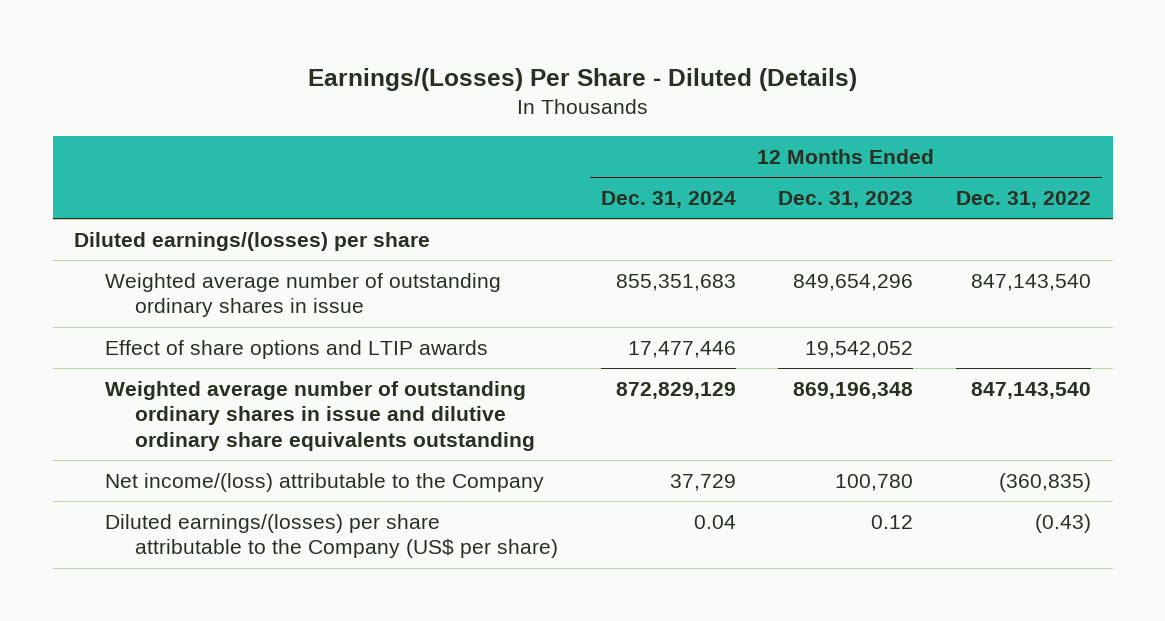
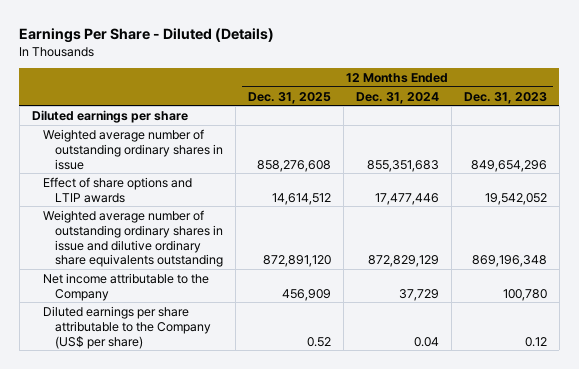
[307,67,857,91] Earnings/(Losses) Per Share - Diluted (Details) -> [19,27,275,43] Earnings Per Share - Diluted (Details)
[956,191,1092,209] Dec. 31, 2022 -> none
none -> [247,91,331,104] Dec. 31, 2025
[74,232,431,252] Diluted earnings/(losses) per share -> [31,109,188,123] Diluted earnings per share
[104,473,544,493] Net income/(loss) attributable to the Company -> [43,272,210,301] Net income attributable to the Company
[104,514,558,559] Diluted earnings/(losses) per share attributable to the Company (US$ per share) -> [43,305,211,349] Diluted earnings per share attributable to the Company (US$ per share)

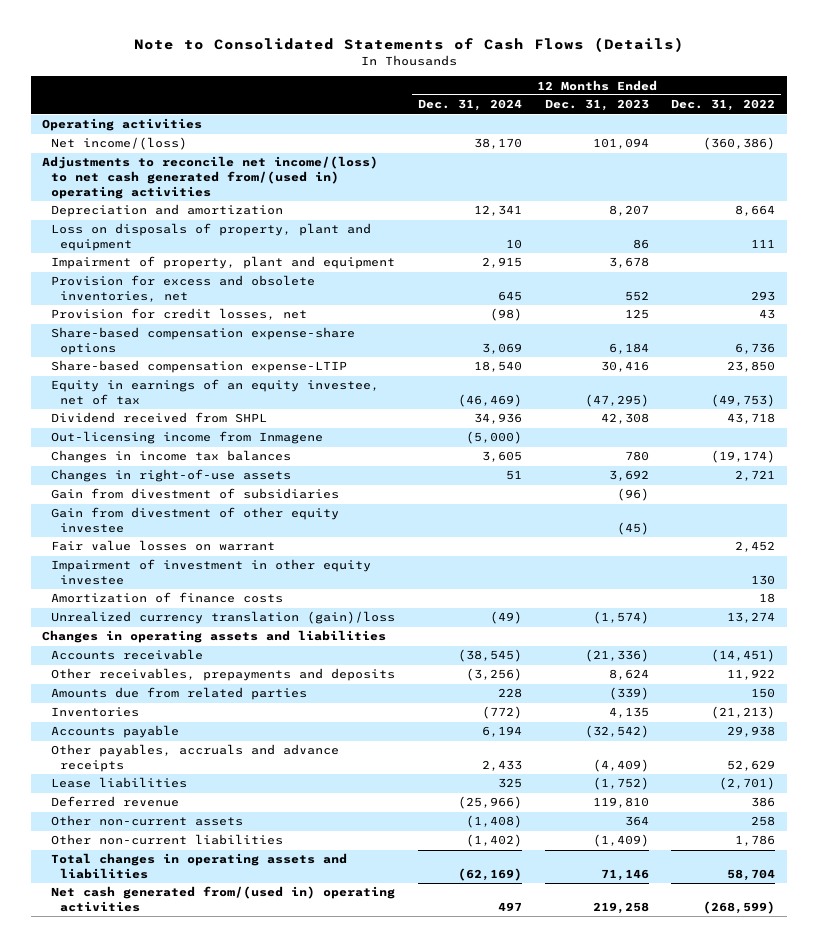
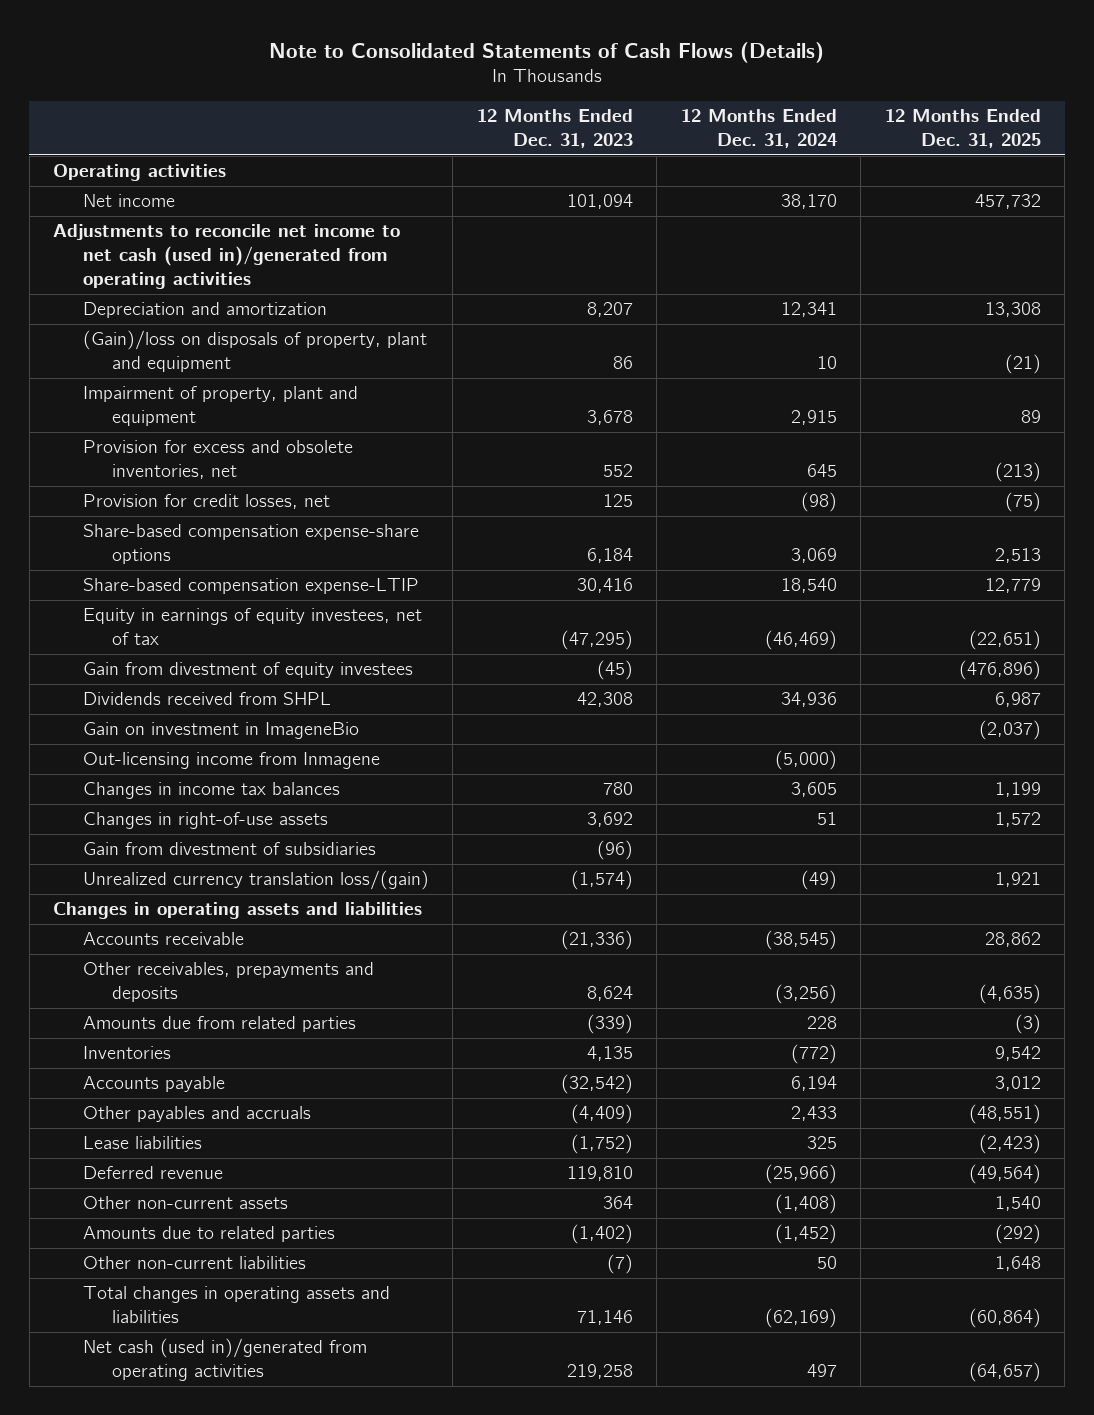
[671,99,776,112] Dec. 31, 2022 -> none
none -> [884,109,1041,149] 12 Months Ended Dec. 31, 2025
[51,137,188,151] Net income/(loss) -> [82,194,175,208] Net income
[42,156,379,200] Adjustments to reconcile net income/(loss) to net cash generated from/(used in) operating activities -> [53,224,401,290] Adjustments to reconcile net income to net cash (used in)/generated from operating activities
[51,223,372,252] Loss on disposals of property, plant and equipment -> [82,330,427,373] (Gain)/loss on disposals of property, plant and equipment
[51,379,380,406] Equity in earnings of an equity investee, net of tax -> [82,608,422,646] Equity in earnings of equity investees, net of tax
none -> [82,662,413,679] Gain from divestment of equity investees
[51,412,268,424] Dividend received from SHPL -> [82,692,331,706] Dividends received from SHPL
none -> [82,722,359,740] Gain on investment in ImageneBio
[51,507,340,534] Gain from divestment of other equity investee -> none
[51,540,276,552] Fair value losses on warrant -> none
[51,559,372,586] Impairment of investment in other equity investee -> none
[51,592,284,604] Amortization of finance costs -> none
[51,611,396,625] Unrealized currency translation (gain)/loss -> [82,870,429,891] Unrealized currency translation loss/(gain)
[51,744,340,773] Other payables, accruals and advance receipts -> [82,1106,311,1123] Other payables and accruals
none -> [82,1226,335,1243] Amounts due to related parties
[465,834,522,848] (1,402) -> [816,1256,837,1270] 50
[592,834,649,848] (1,409) -> [606,1254,633,1275] (7)
[51,886,396,913] Net cash generated from/(used in) operating activities -> [82,1338,367,1382] Net cash (used in)/generated from operating activities

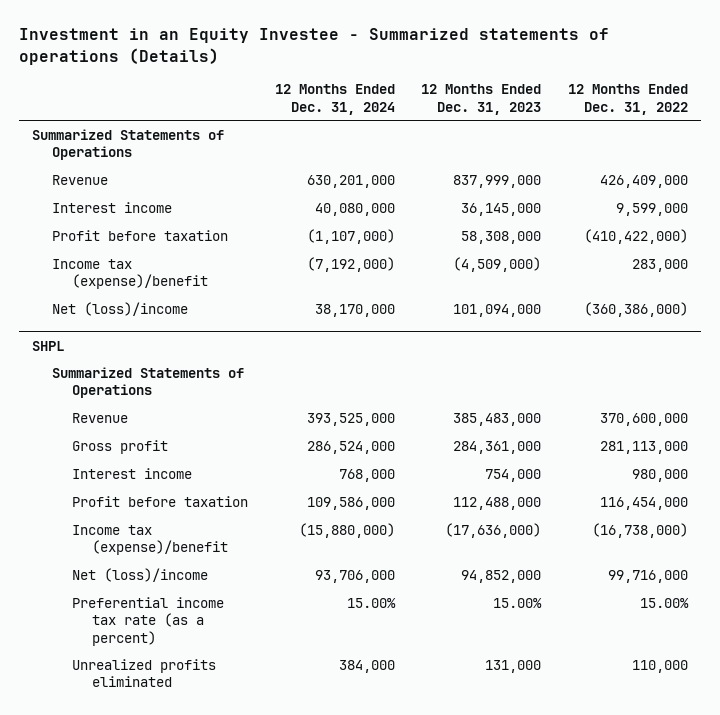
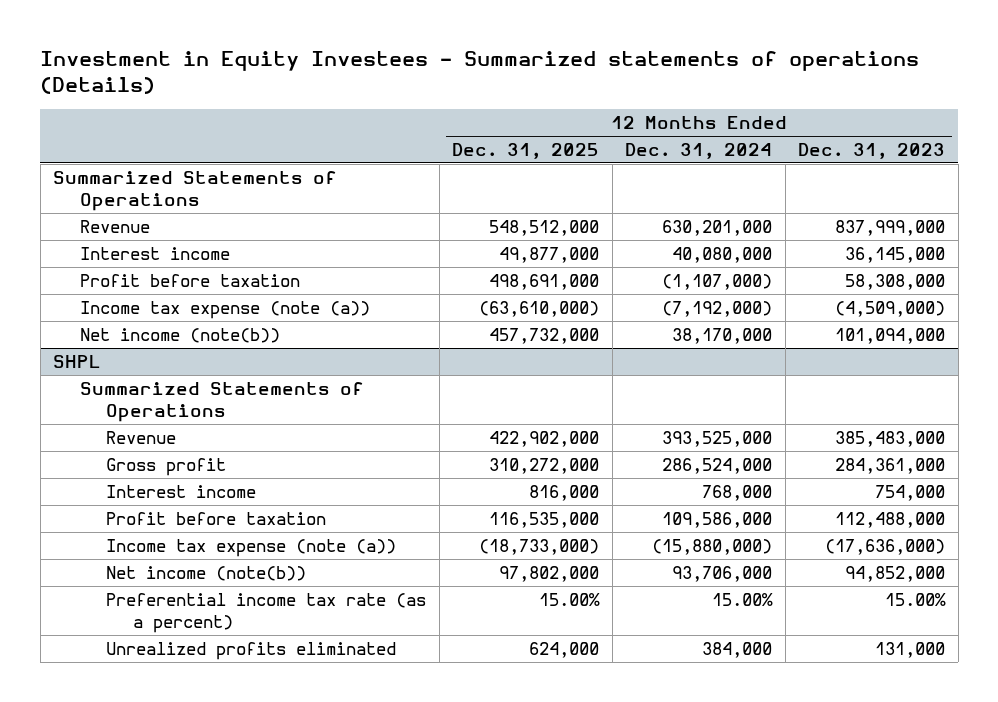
[19,28,610,65] Investment in an Equity Investee - Summarized statements of operations (Details) -> [40,51,920,95] Investment in Equity Investees - Summarized statements of operations (Details)
[567,84,688,115] 12 Months Ended Dec. 31, 2022 -> none
none -> [452,142,600,159] Dec. 31, 2025
[52,258,209,290] Income tax (expense)/benefit -> [79,300,370,319] Income tax expense (note (a))
[52,301,189,316] Net (loss)/income -> [79,327,280,343] Net income (note(b))
[72,524,229,556] Income tax (expense)/benefit -> [106,538,397,557] Income tax expense (note (a))
[72,567,209,582] Net (loss)/income -> [106,565,307,581] Net income (note(b))

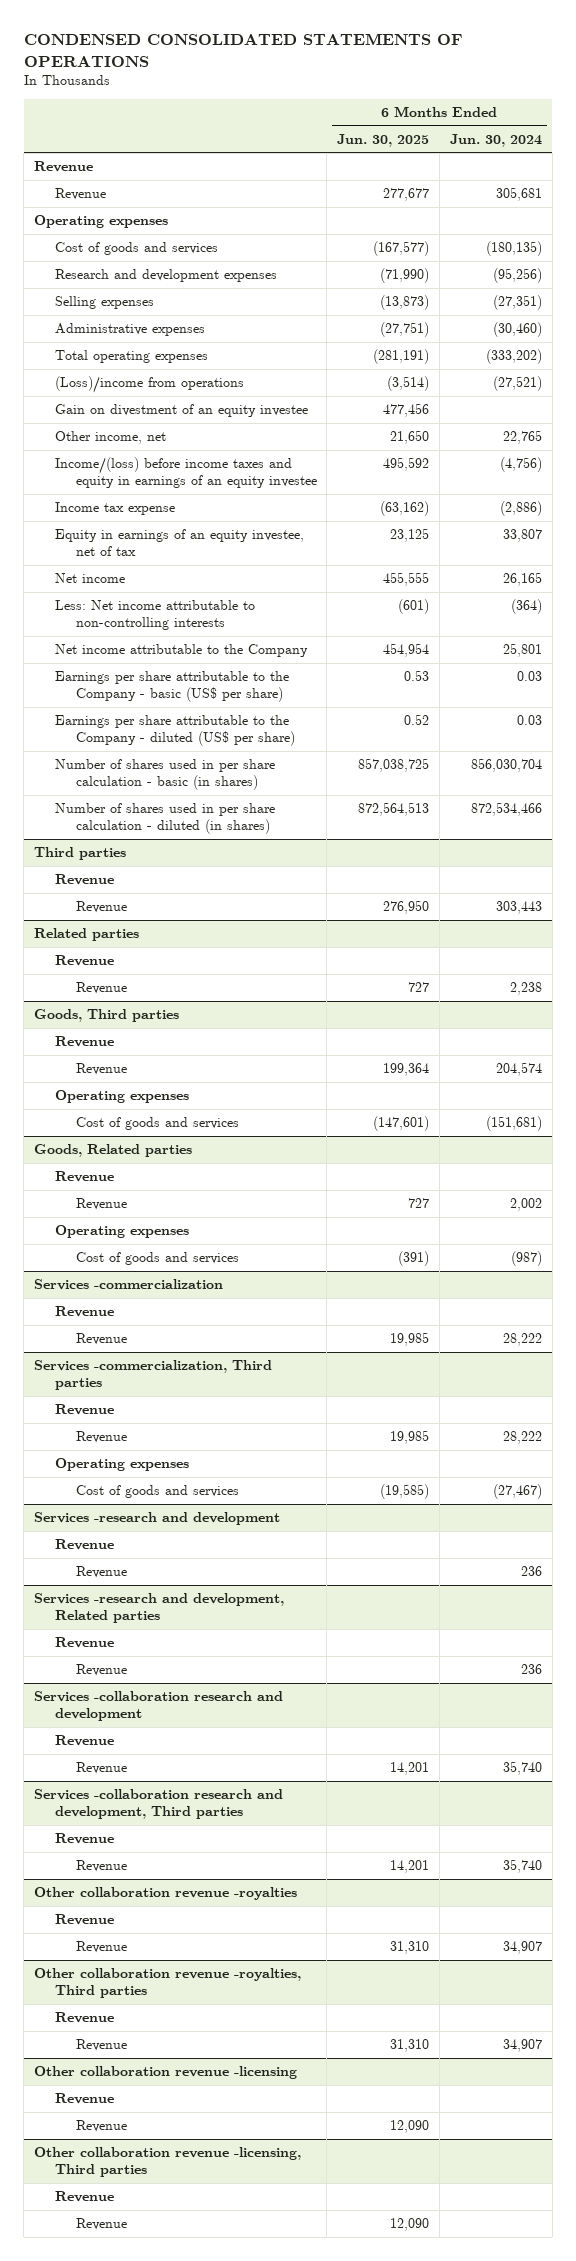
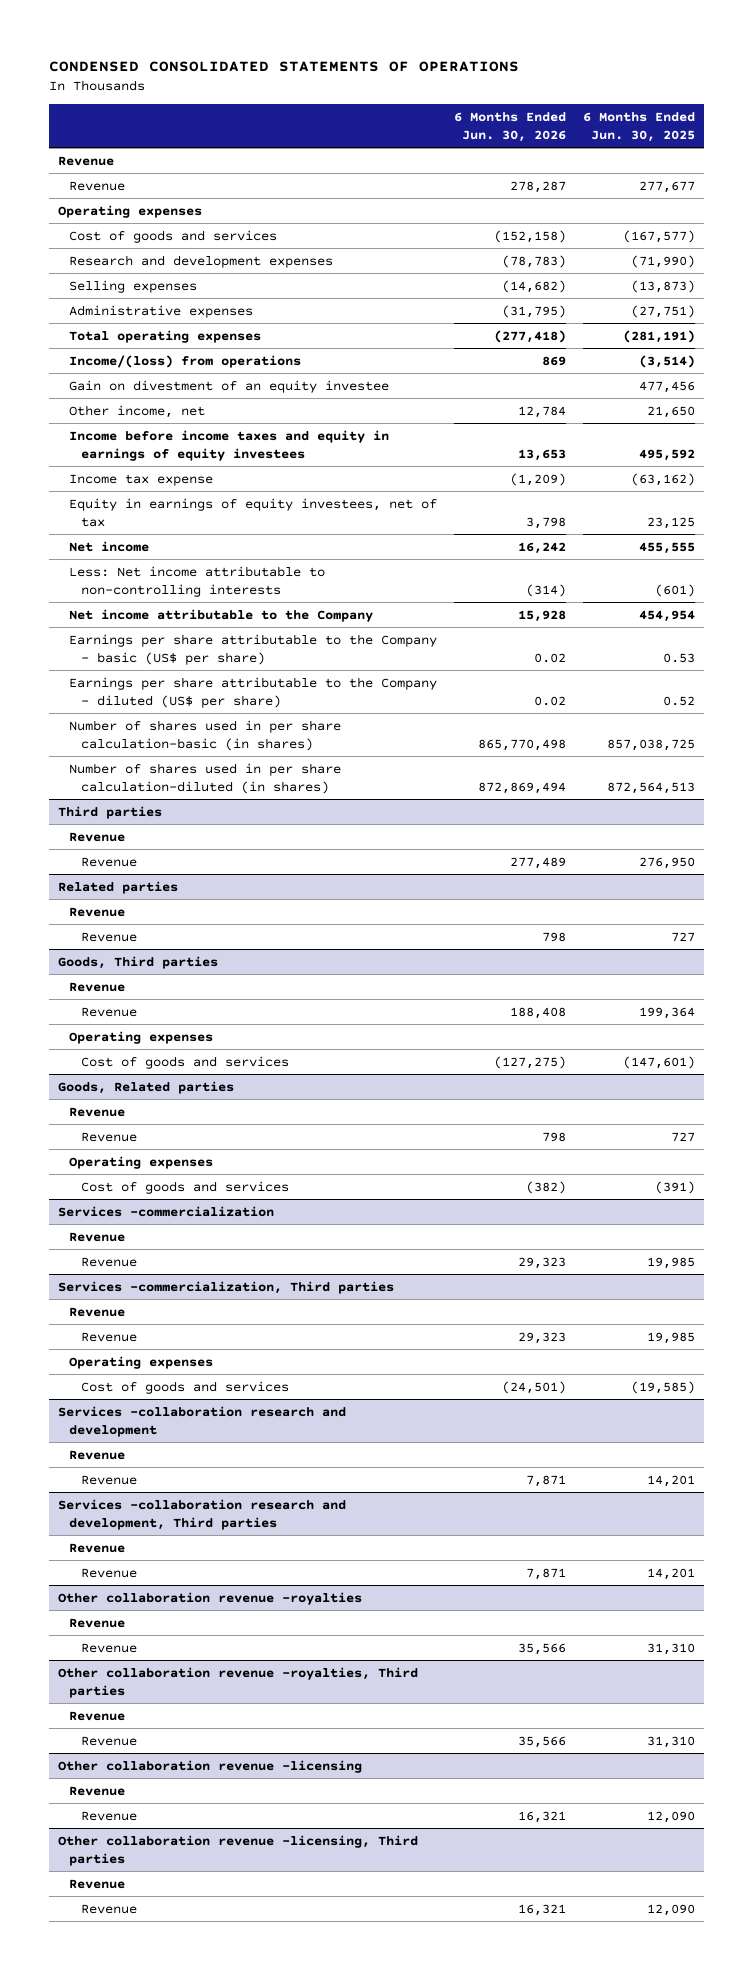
[449,133,542,147] Jun. 30, 2024 -> none
none -> [454,111,567,143] 6 Months Ended Jun. 30, 2026
[54,376,244,394] (Loss)/income from operations -> [69,354,302,368] Income/(loss) from operations
[54,457,317,489] Income/(loss) before income taxes and equity in earnings of an equity investee -> [69,429,390,461] Income before income taxes and equity in earnings of equity investees
[54,529,304,557] Equity in earnings of an equity investee, net of tax -> [69,497,438,527] Equity in earnings of equity investees, net of tax
[54,759,275,791] Number of shares used in per share calculation - basic (in shares) -> [69,719,342,751] Number of shares used in per share calculation-basic (in shares)
[54,803,275,835] Number of shares used in per share calculation - diluted (in shares) -> [69,762,342,794] Number of shares used in per share calculation-diluted (in shares)
[34,1512,281,1526] Services -research and development -> none
[54,1539,114,1551] Revenue -> none
[75,1566,127,1579] Revenue -> none
[34,1593,285,1624] Services -research and development, Related parties -> none
[54,1637,114,1649] Revenue -> none
[75,1664,127,1677] Revenue -> none

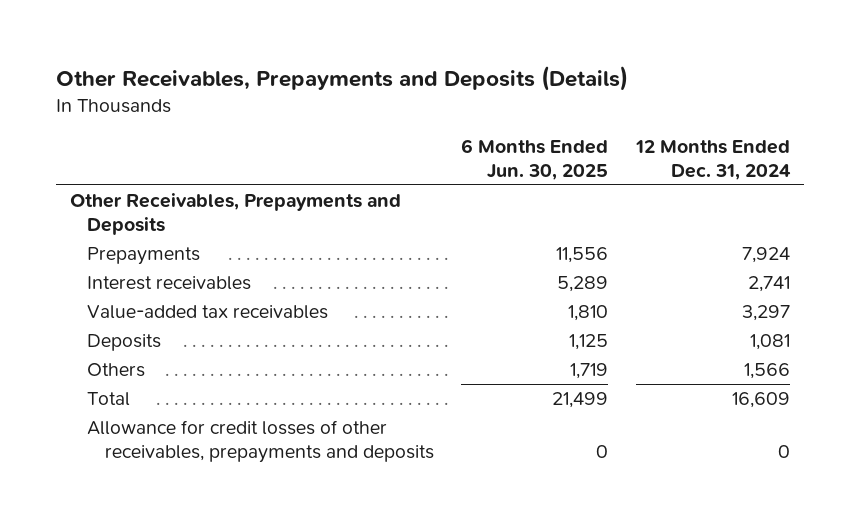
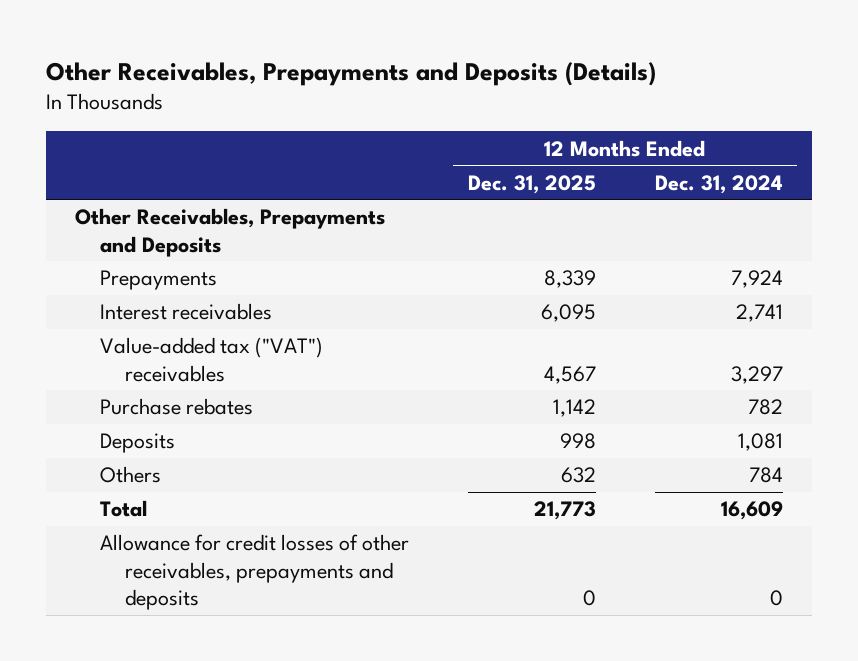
[461,139,609,180] 6 Months Ended Jun. 30, 2025 -> none
none -> [467,174,596,194] Dec. 31, 2025
[87,305,329,320] Value-added tax receivables -> [100,337,324,382] Value-added tax ("VAT") receivables
none -> [100,398,254,416] Purchase rebates
[744,363,791,380] 1,566 -> [748,467,783,484] 784

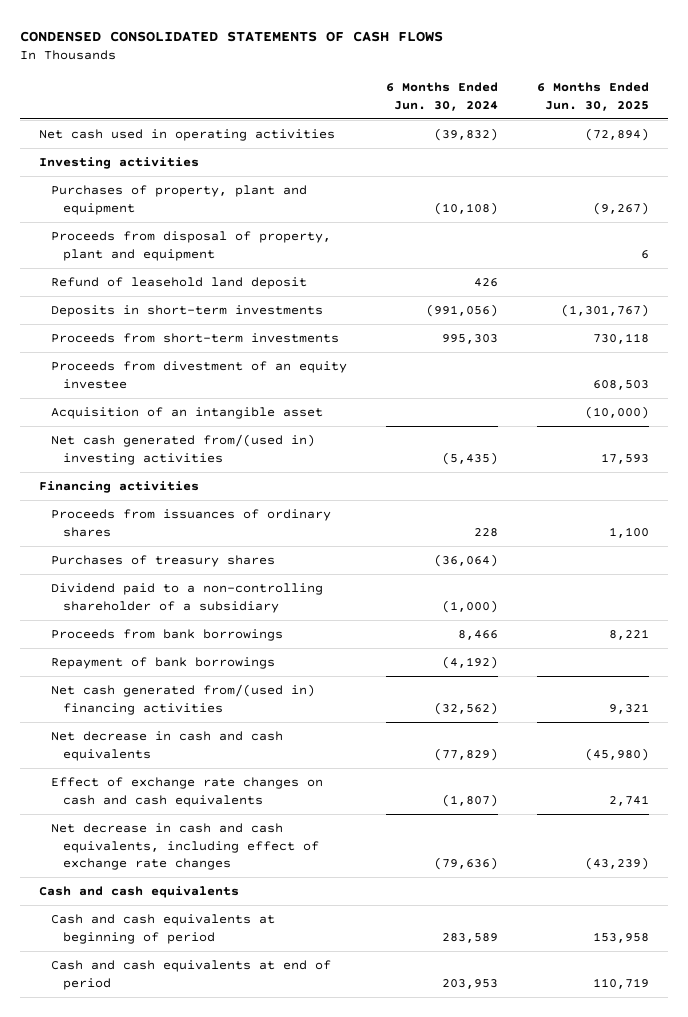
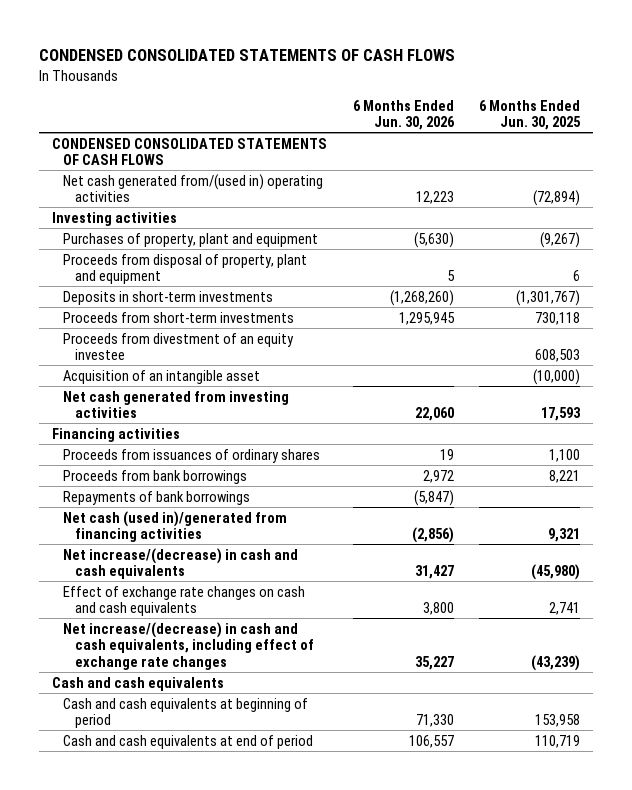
[385,82,498,111] 6 Months Ended Jun. 30, 2024 -> none
none -> [352,99,455,131] 6 Months Ended Jun. 30, 2026
none -> [52,137,328,166] CONDENSED CONSOLIDATED STATEMENTS OF CASH FLOWS
[39,129,336,142] Net cash used in operating activities -> [63,173,324,203] Net cash generated from/(used in) operating activities
[50,277,307,290] Refund of leasehold land deposit -> none
[50,434,315,465] Net cash generated from/(used in) investing activities -> [63,390,290,419] Net cash generated from investing activities
[50,555,275,568] Purchases of treasury shares -> none
[50,583,323,613] Dividend paid to a non-controlling shareholder of a subsidiary -> none
[50,657,275,670] Repayment of bank borrowings -> [63,490,251,505] Repayments of bank borrowings
[50,684,315,715] Net cash generated from/(used in) financing activities -> [63,510,288,543] Net cash (used in)/generated from financing activities
[50,731,283,761] Net decrease in cash and cash equivalents -> [63,547,299,580] Net increase/(decrease) in cash and cash equivalents
[50,823,319,871] Net decrease in cash and cash equivalents, including effect of exchange rate changes -> [63,621,314,670] Net increase/(decrease) in cash and cash equivalents, including effect of exchange rate changes

